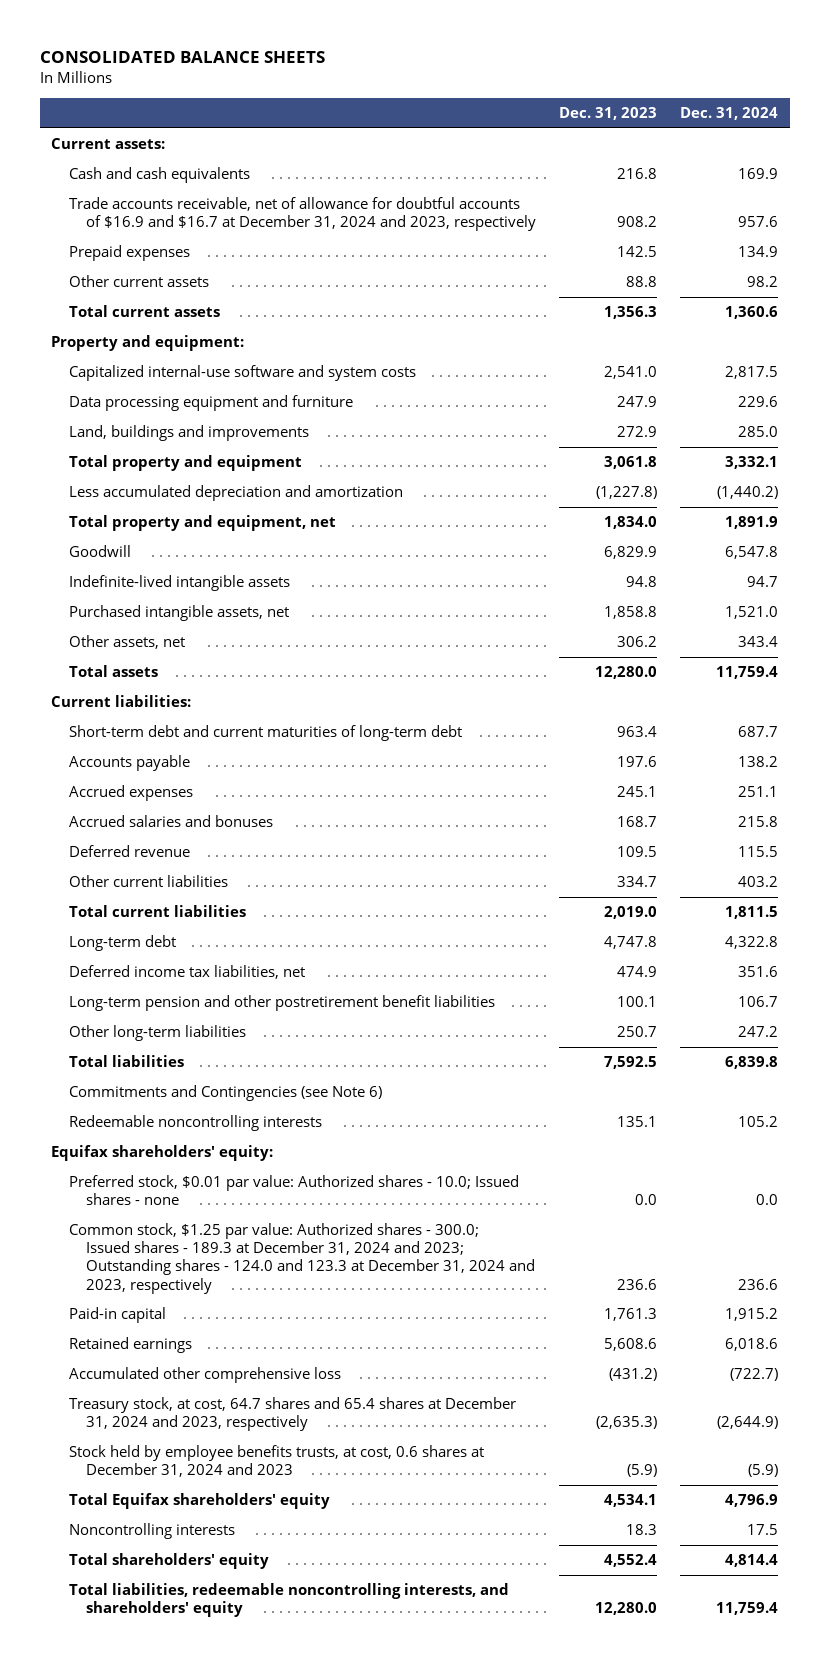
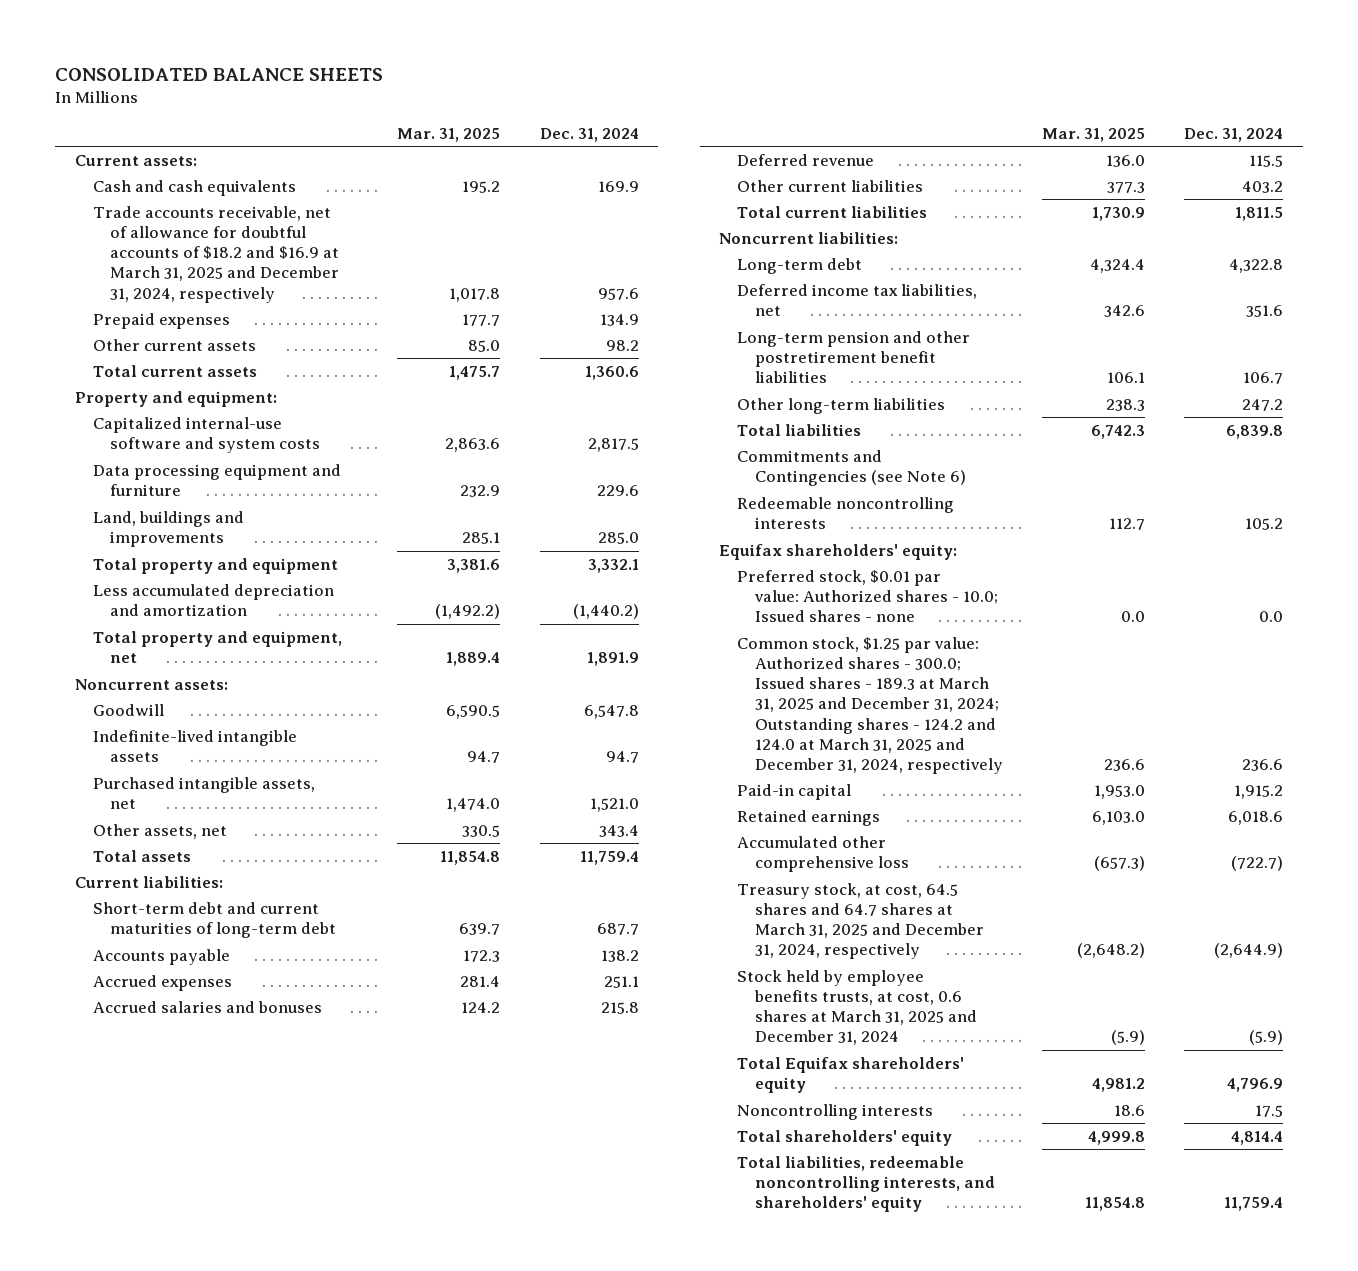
[558,107,657,121] Dec. 31, 2023 -> none
none -> [397,127,501,142] Mar. 31, 2025
[68,197,536,232] Trade accounts receivable, net of allowance for doubtful accounts of $16.9 and $16.7 at December 31, 2024 and 2023, respectively -> [92,205,340,303] Trade accounts receivable, net of allowance for doubtful accounts of $18.2 and $16.9 at March 31, 2025 and December 31, 2024, respectively
none -> [75,678,229,690] Noncurrent assets:
none -> [719,231,899,244] Noncurrent liabilities:
[68,1223,535,1294] Common stock, $1.25 par value: Authorized shares - 300.0; Issued shares - 189.3 at December 31, 2024 and 2023; Outstanding shares - 124.0 and 123.3 at December 31, 2024 and 2023, respectively -> [736,636,1003,774] Common stock, $1.25 par value: Authorized shares - 300.0; Issued shares - 189.3 at March 31, 2025 and December 31, 2024; Outstanding shares - 124.2 and 124.0 at March 31, 2025 and December 31, 2024, respectively
[68,1397,516,1432] Treasury stock, at cost, 64.7 shares and 65.4 shares at December 31, 2024 and 2023, respectively -> [736,882,984,960] Treasury stock, at cost, 64.5 shares and 64.7 shares at March 31, 2025 and December 31, 2024, respectively
[68,1445,484,1478] Stock held by employee benefits trusts, at cost, 0.6 shares at December 31, 2024 and 2023 -> [736,969,977,1046] Stock held by employee benefits trusts, at cost, 0.6 shares at March 31, 2025 and December 31, 2024

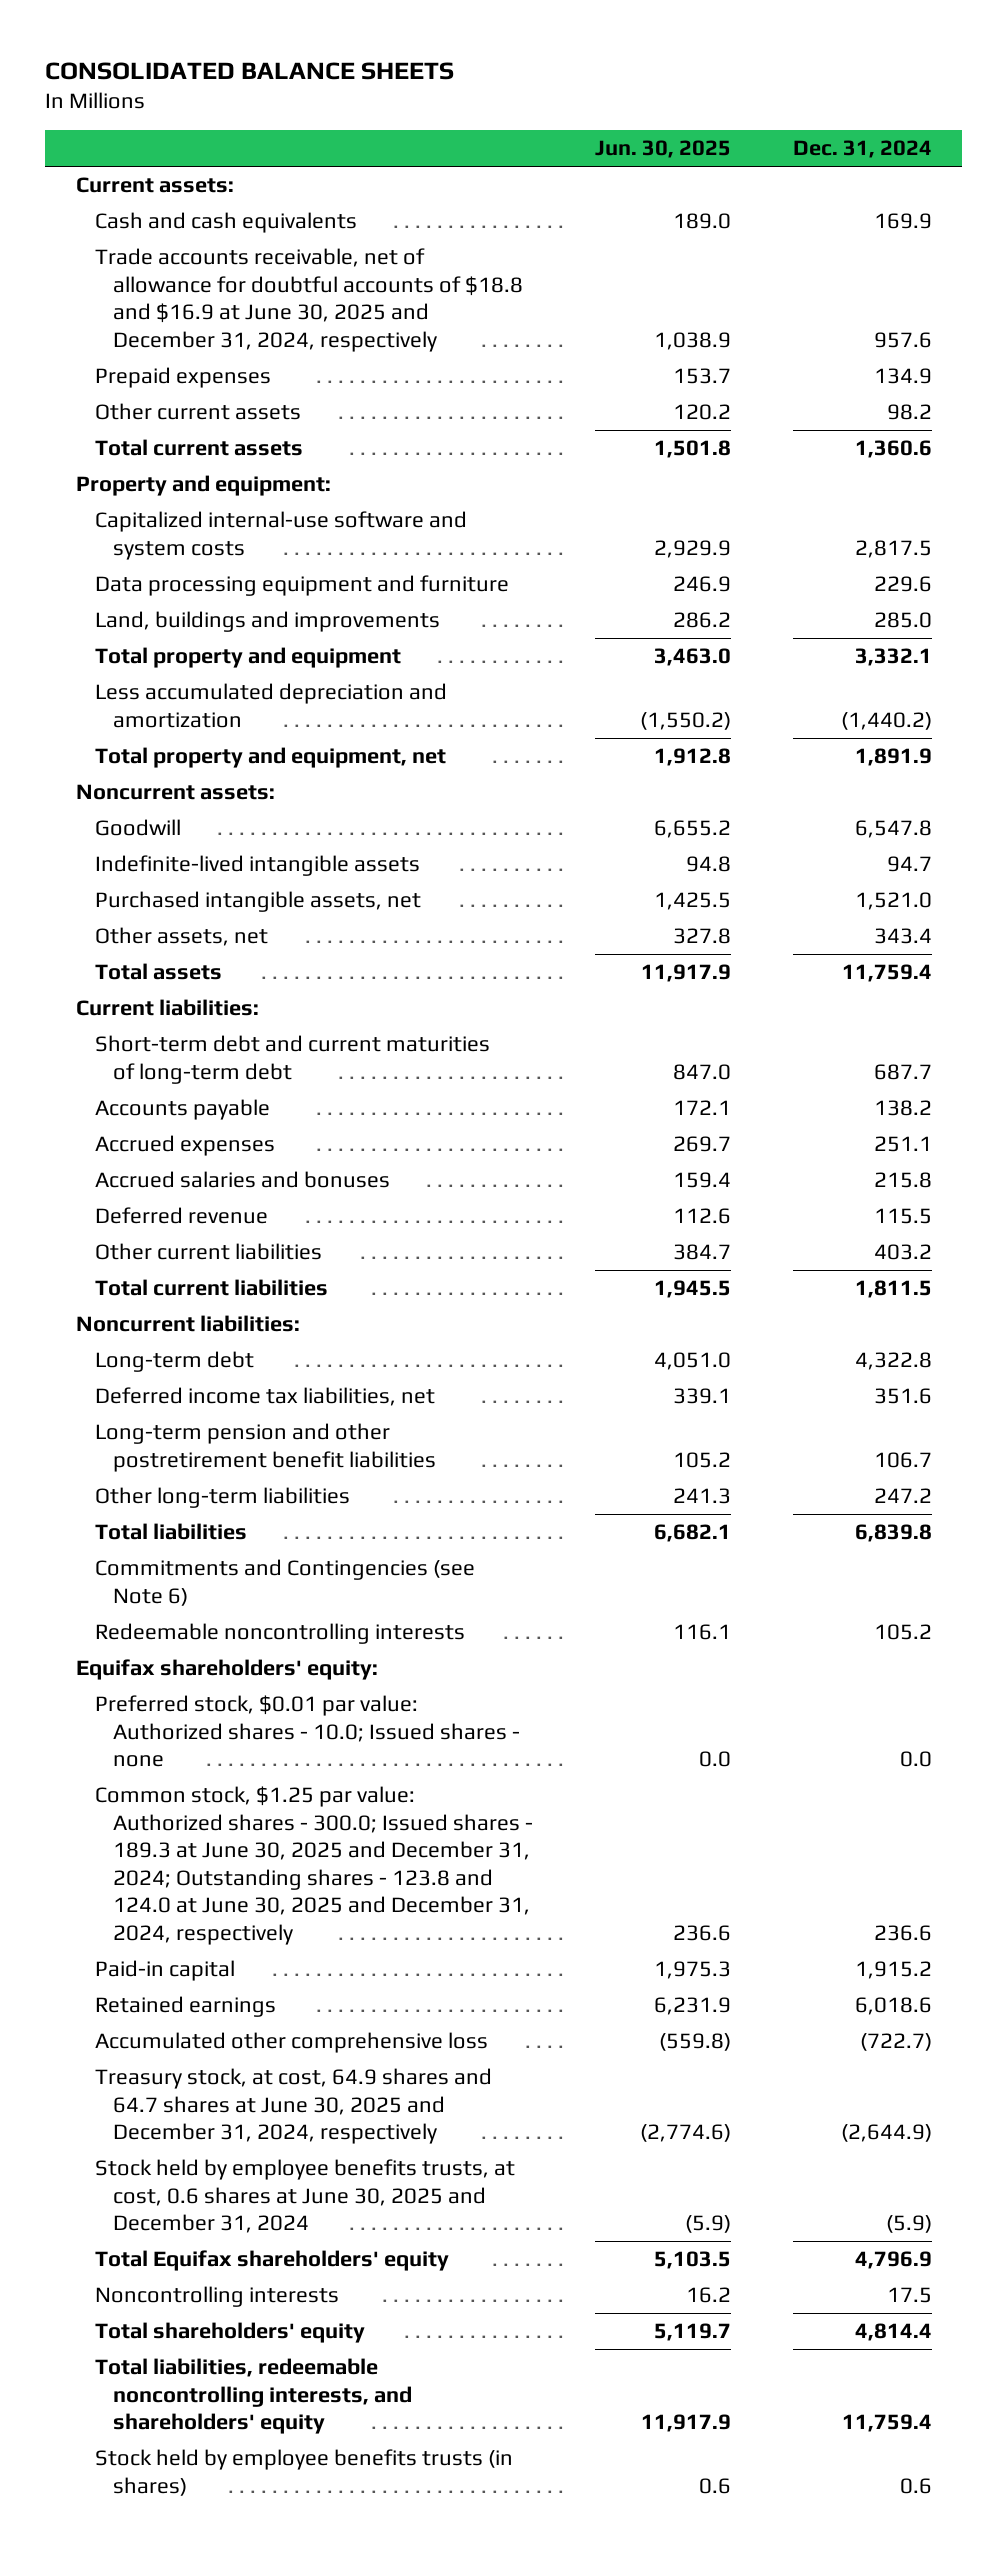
[397,127,501,142] Mar. 31, 2025 -> none
none -> [594,140,731,159] Jun. 30, 2025
[92,205,340,303] Trade accounts receivable, net of allowance for doubtful accounts of $18.2 and $16.9 at March 31, 2025 and December 31, 2024, respectively -> [94,248,524,352] Trade accounts receivable, net of allowance for doubtful accounts of $18.8 and $16.9 at June 30, 2025 and December 31, 2024, respectively
[736,636,1003,774] Common stock, $1.25 par value: Authorized shares - 300.0; Issued shares - 189.3 at March 31, 2025 and December 31, 2024; Outstanding shares - 124.2 and 124.0 at March 31, 2025 and December 31, 2024, respectively -> [94,1786,534,1945] Common stock, $1.25 par value: Authorized shares - 300.0; Issued shares - 189.3 at June 30, 2025 and December 31, 2024; Outstanding shares - 123.8 and 124.0 at June 30, 2025 and December 31, 2024, respectively
[736,882,984,960] Treasury stock, at cost, 64.5 shares and 64.7 shares at March 31, 2025 and December 31, 2024, respectively -> [94,2068,492,2145] Treasury stock, at cost, 64.9 shares and 64.7 shares at June 30, 2025 and December 31, 2024, respectively
[736,969,977,1046] Stock held by employee benefits trusts, at cost, 0.6 shares at March 31, 2025 and December 31, 2024 -> [94,2159,515,2234] Stock held by employee benefits trusts, at cost, 0.6 shares at June 30, 2025 and December 31, 2024
none -> [94,2449,513,2496] Stock held by employee benefits trusts (in shares)

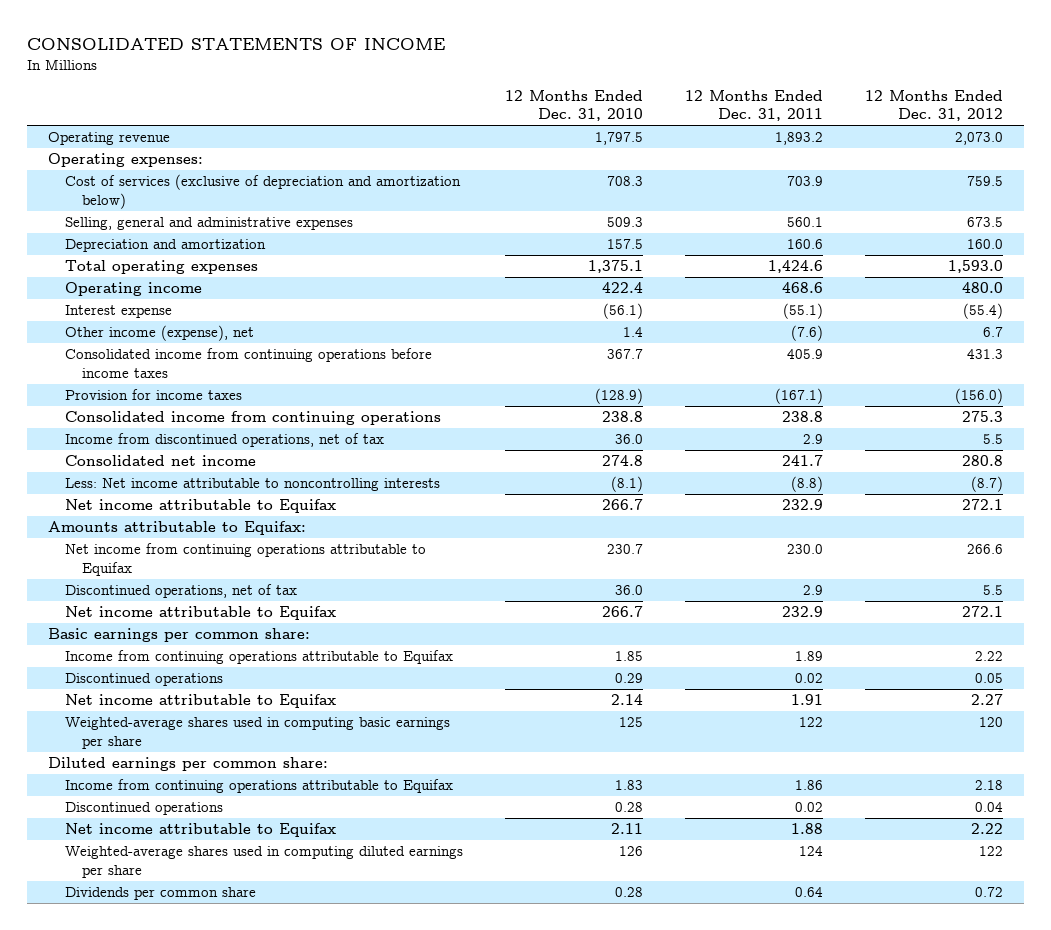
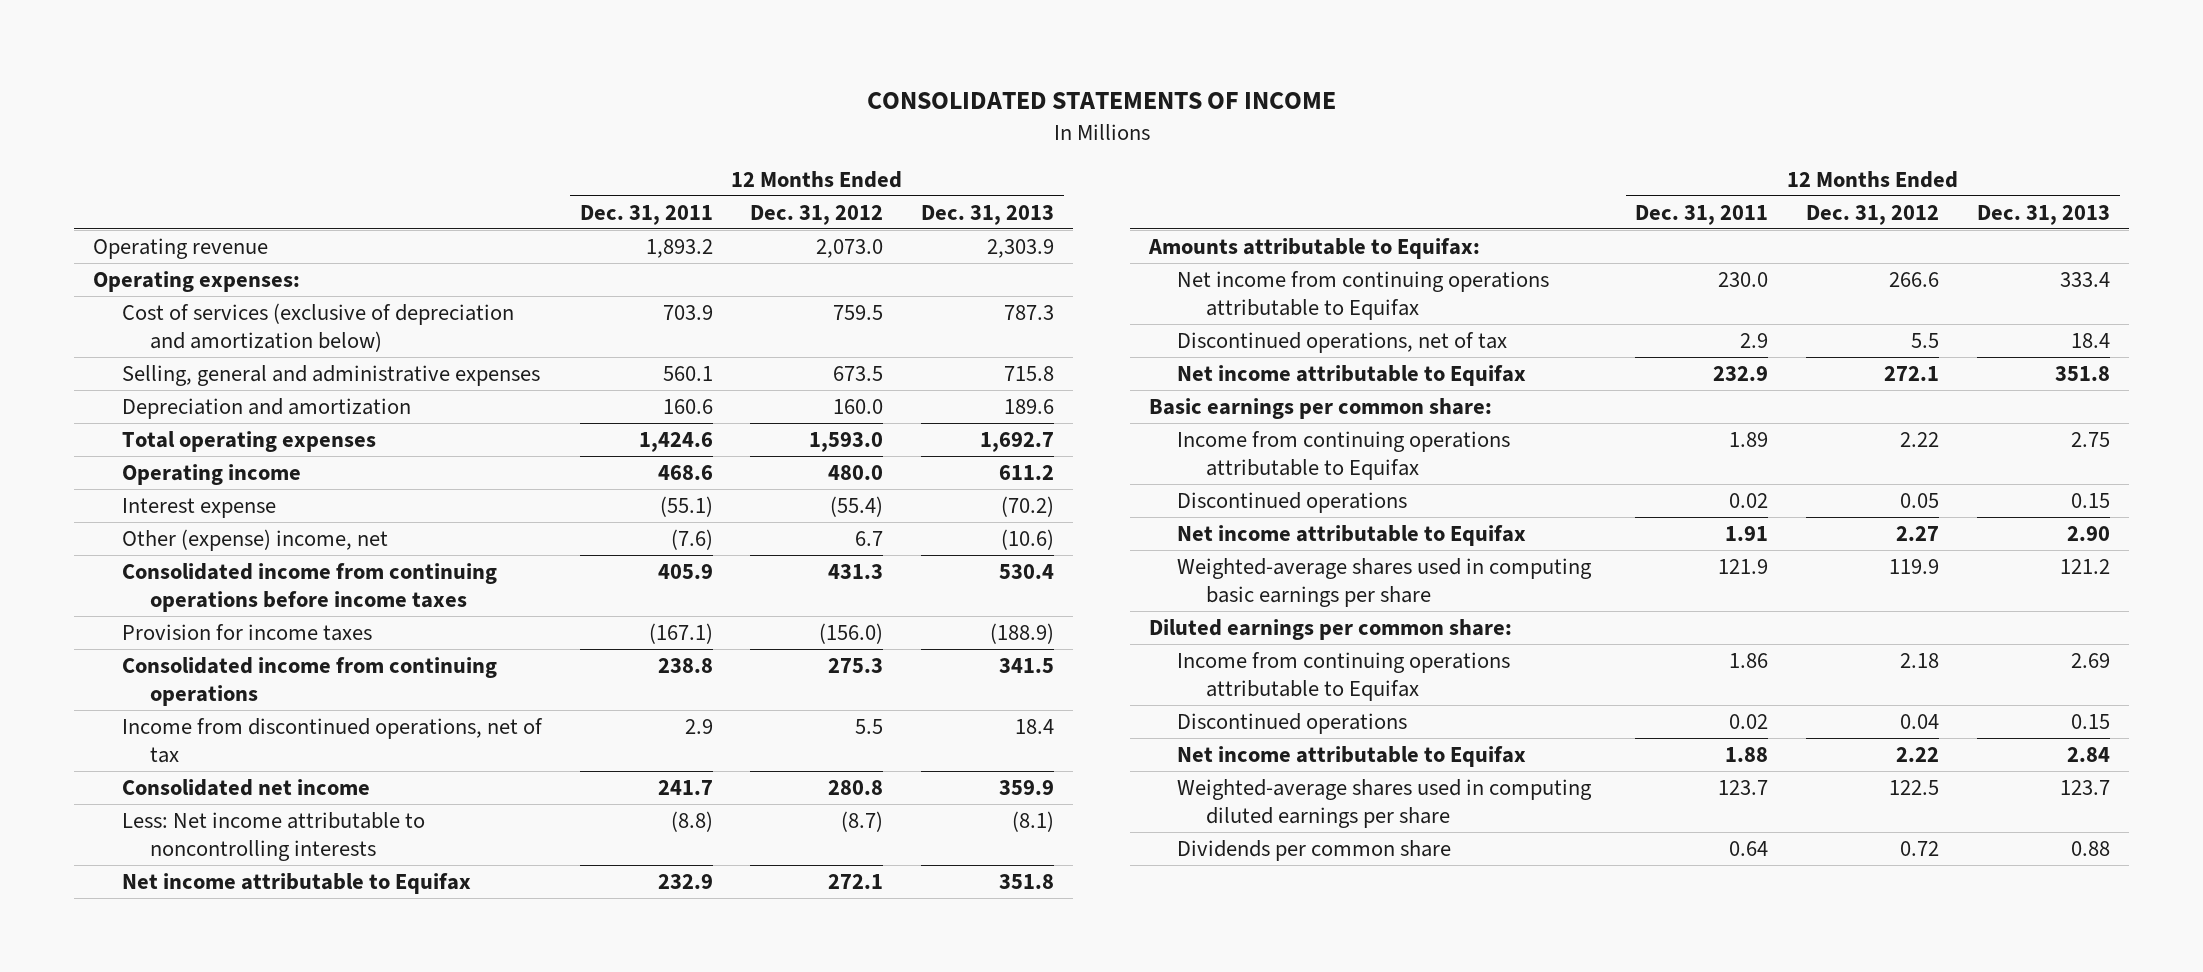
[505,89,644,122] 12 Months Ended Dec. 31, 2010 -> none
none -> [921,204,1055,225] Dec. 31, 2013
[65,325,255,342] Other income (expense), net -> [121,529,388,552] Other (expense) income, net
[798,717,823,728] 122 -> [1718,559,1769,575] 121.9
[978,717,1003,728] 120 -> [1889,559,1940,575] 119.9
[798,846,823,857] 124 -> [1718,780,1769,796] 123.7
[978,846,1003,857] 122 -> [1889,780,1940,796] 122.5

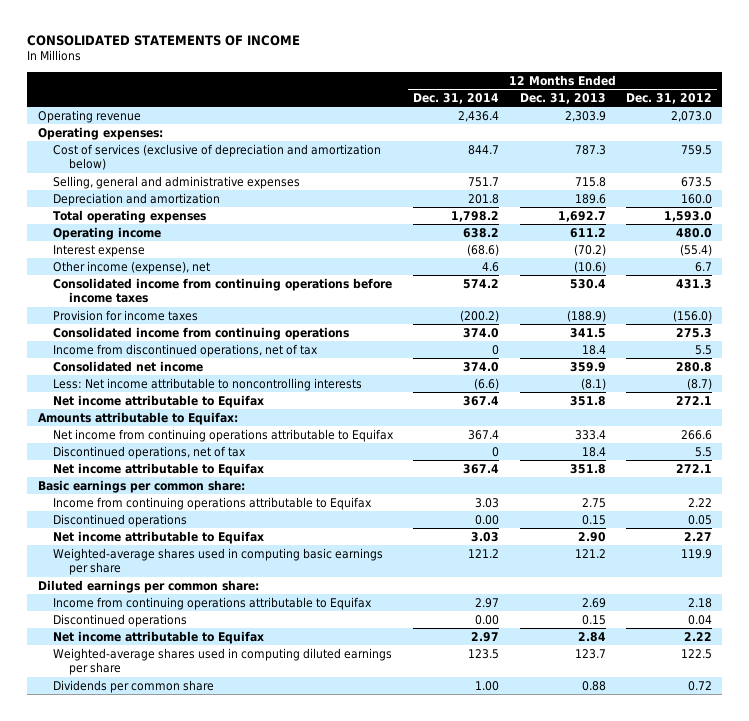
[579,204,713,225] Dec. 31, 2011 -> none
none -> [413,92,500,104] Dec. 31, 2014
[121,529,388,552] Other (expense) income, net -> [53,260,211,274] Other income (expense), net

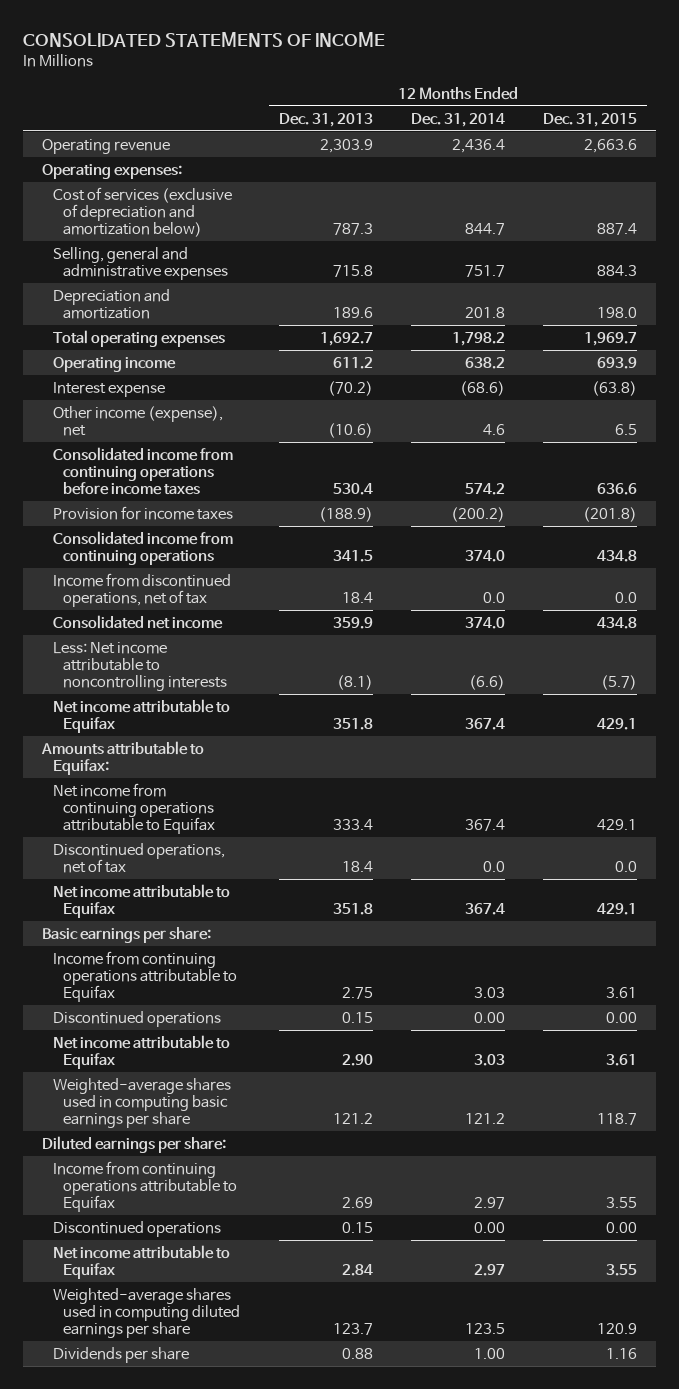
[625,92,712,104] Dec. 31, 2012 -> none
none -> [542,112,637,127] Dec. 31, 2015
[492,344,500,355] 0 -> [482,591,505,603] 0.0
[492,446,500,457] 0 -> [482,860,505,872] 0.0
[37,479,245,493] Basic earnings per common share: -> [41,926,211,943] Basic earnings per share:
[37,579,259,593] Diluted earnings per common share: -> [41,1135,226,1153] Diluted earnings per share:
[53,679,215,693] Dividends per common share -> [52,1346,189,1363] Dividends per share

